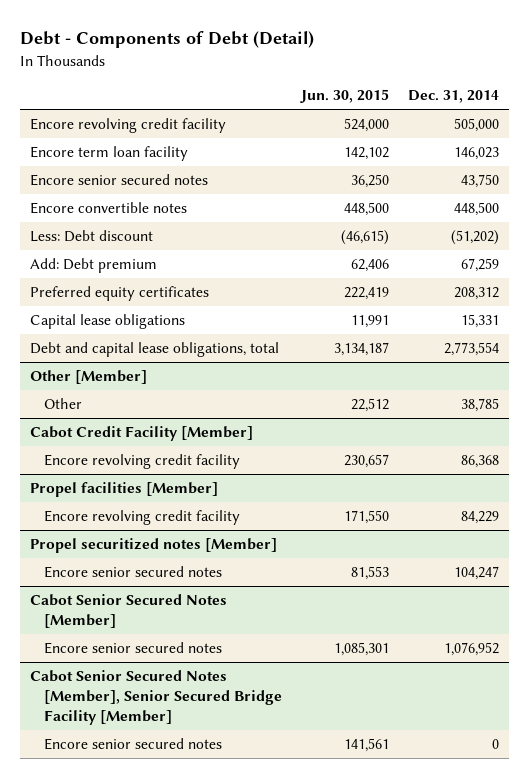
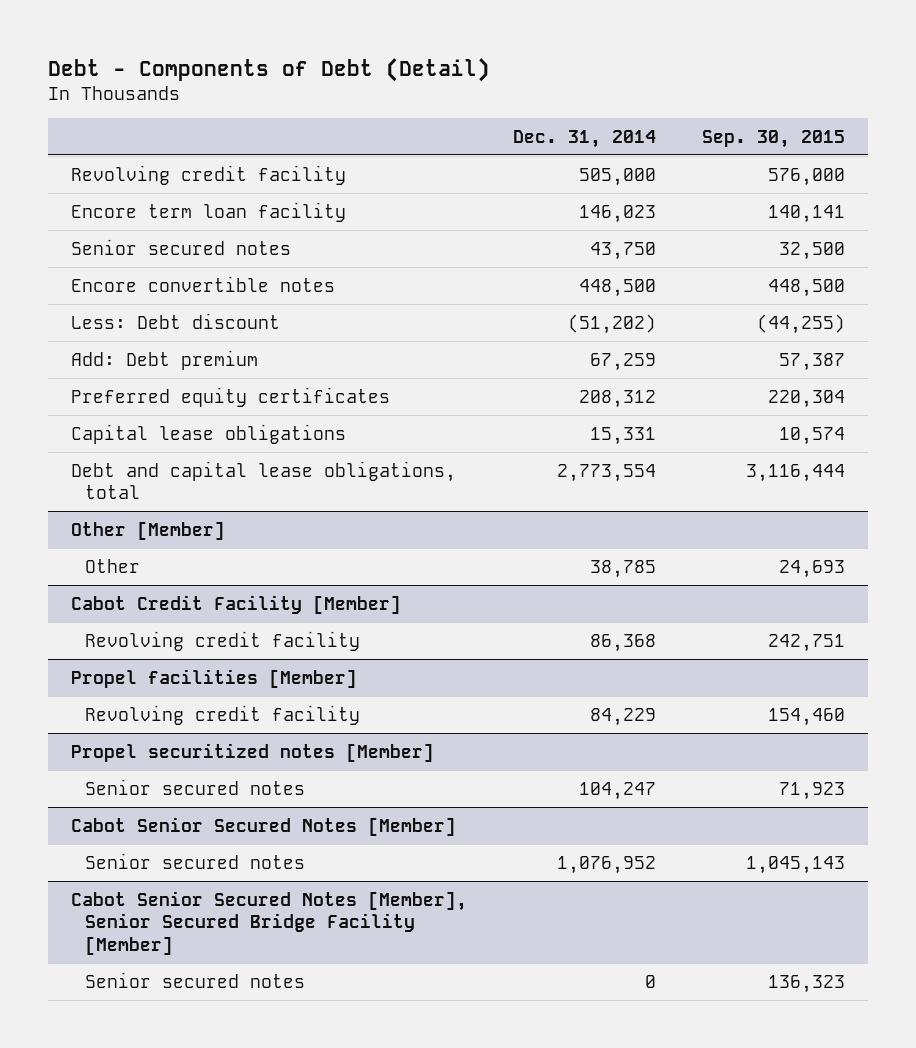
[300,89,390,104] Jun. 30, 2015 -> none
none -> [701,129,845,148] Sep. 30, 2015
[29,118,226,134] Encore revolving credit facility -> [71,164,347,185] Revolving credit facility
[29,174,208,187] Encore senior secured notes -> [71,238,292,255] Senior secured notes
[43,454,240,470] Encore revolving credit facility -> [84,630,360,651] Revolving credit facility
[43,510,240,526] Encore revolving credit facility -> [84,704,360,725] Revolving credit facility
[43,566,222,579] Encore senior secured notes -> [84,778,305,795] Senior secured notes
[43,642,222,655] Encore senior secured notes -> [84,852,305,869] Senior secured notes
[43,738,222,751] Encore senior secured notes -> [84,971,305,988] Senior secured notes

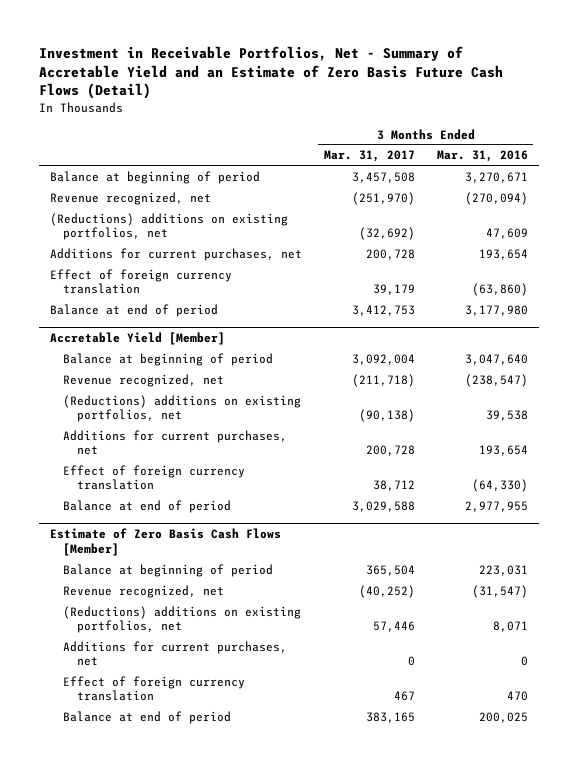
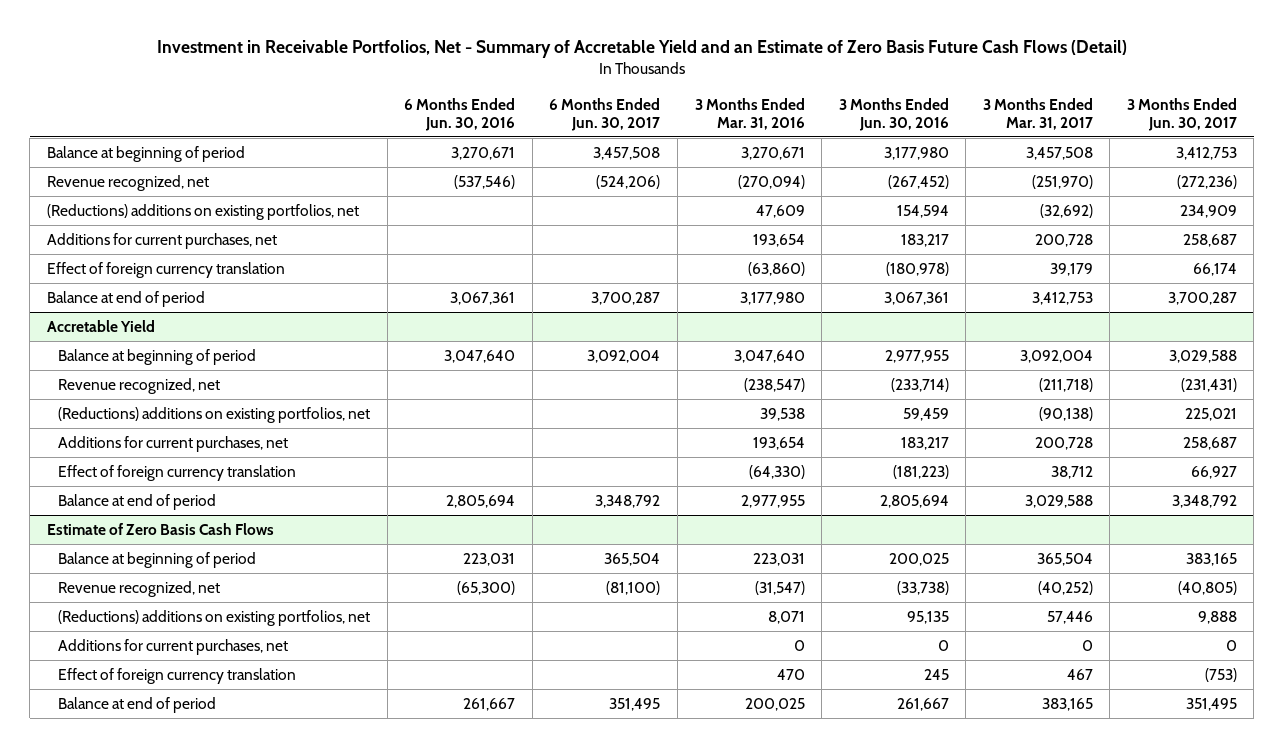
none -> [404,97,516,131] 6 Months Ended Jun. 30, 2016
none -> [549,97,661,131] 6 Months Ended Jun. 30, 2017
none -> [838,97,949,131] 3 Months Ended Jun. 30, 2016
none -> [1126,97,1237,131] 3 Months Ended Jun. 30, 2017
[49,331,225,345] Accretable Yield [Member] -> [46,320,155,333] Accretable Yield
[49,527,281,556] Estimate of Zero Basis Cash Flows [Member] -> [46,523,274,536] Estimate of Zero Basis Cash Flows

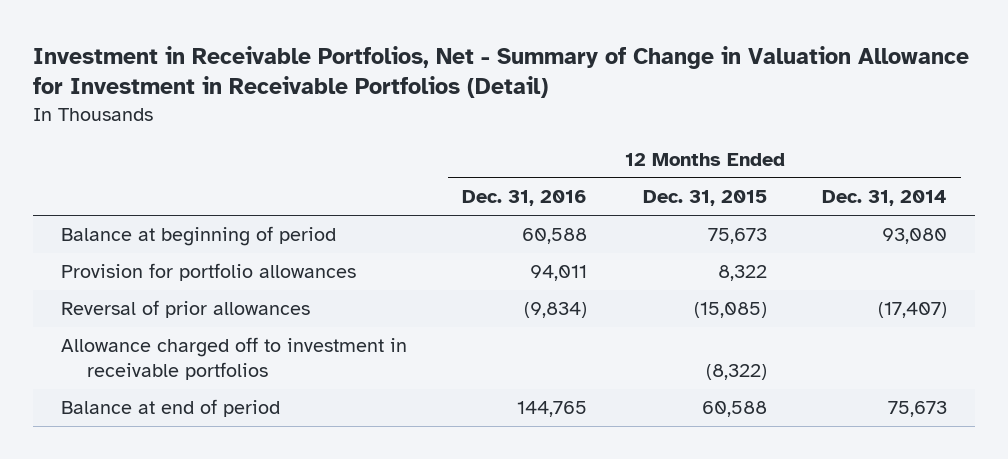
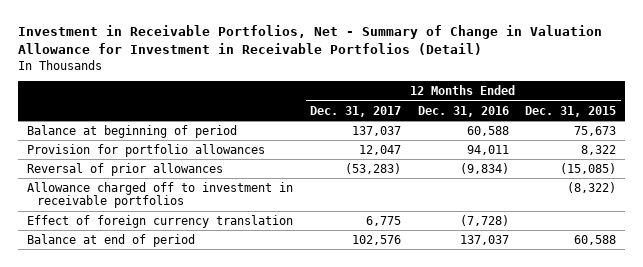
[822,190,948,207] Dec. 31, 2014 -> none
none -> [309,105,401,117] Dec. 31, 2017
none -> [26,214,293,228] Effect of foreign currency translation
[517,401,588,418] 144,765 -> [459,234,509,245] 137,037

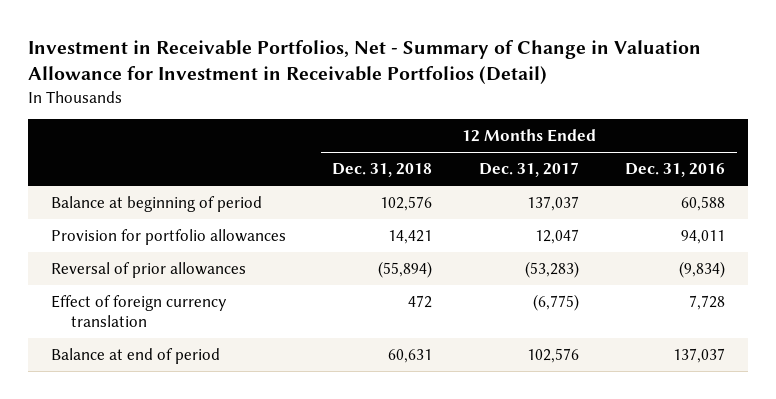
[525,105,617,117] Dec. 31, 2015 -> none
none -> [332,163,433,178] Dec. 31, 2018
[26,181,293,209] Allowance charged off to investment in receivable portfolios -> none
[365,215,401,226] 6,775 -> [532,293,579,311] (6,775)
[459,214,509,226] (7,728) -> [688,294,725,310] 7,728

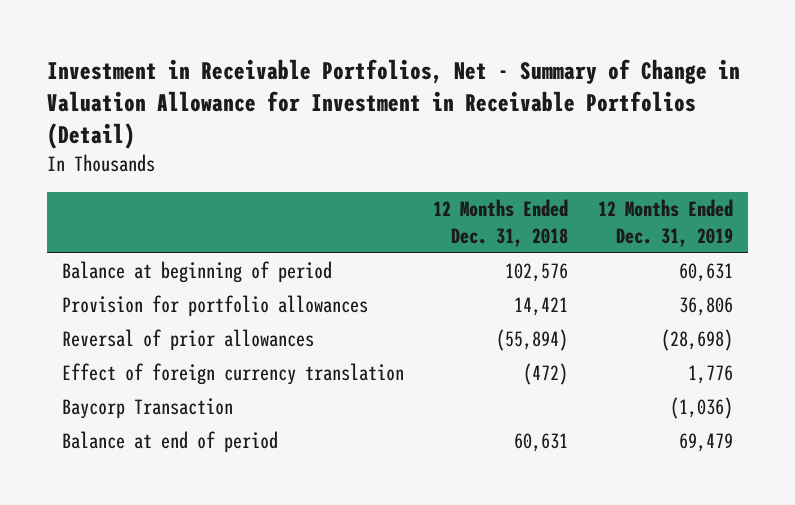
[478,162,579,178] Dec. 31, 2017 -> none
[624,163,725,178] Dec. 31, 2016 -> none
none -> [598,199,734,248] 12 Months Ended Dec. 31, 2019
[408,294,433,308] 472 -> [523,363,569,386] (472)
none -> [61,398,233,420] Baycorp Transaction

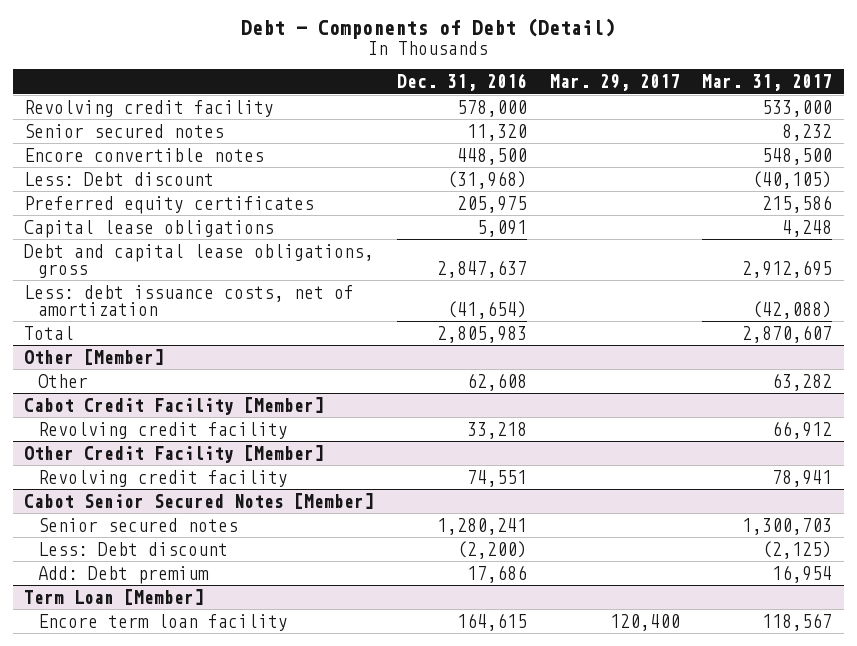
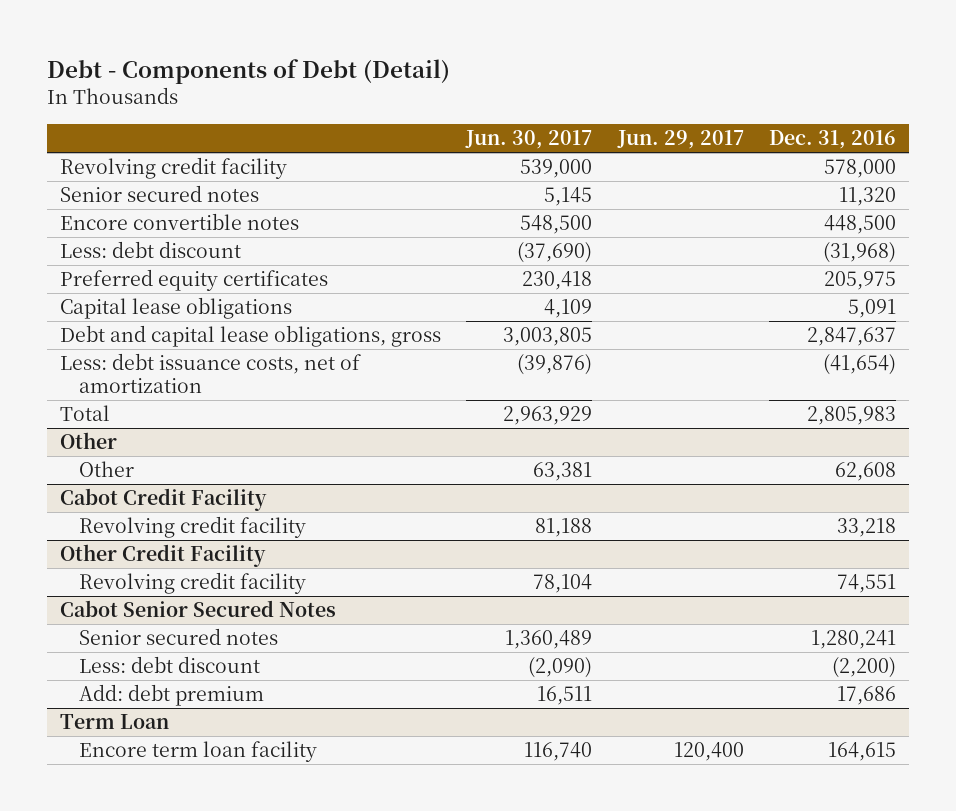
[549,74,680,92] Mar. 29, 2017 -> none
[702,74,833,92] Mar. 31, 2017 -> none
none -> [465,130,593,150] Jun. 30, 2017
none -> [616,130,744,150] Jun. 29, 2017
[24,171,215,186] Less: Debt discount -> [60,241,242,259] Less: debt discount
[24,348,165,365] Other [Member] -> [60,432,118,450] Other
[24,396,325,415] Cabot Credit Facility [Member] -> [60,488,268,512] Cabot Credit Facility
[24,444,325,463] Other Credit Facility [Member] -> [60,544,267,568] Other Credit Facility
[24,492,375,509] Cabot Senior Secured Notes [Member] -> [60,600,337,618] Cabot Senior Secured Notes
[38,541,229,556] Less: Debt discount -> [79,656,261,674] Less: debt discount
[38,565,210,584] Add: Debt premium -> [79,684,265,707] Add: debt premium
[24,588,205,605] Term Loan [Member] -> [60,714,170,730] Term Loan

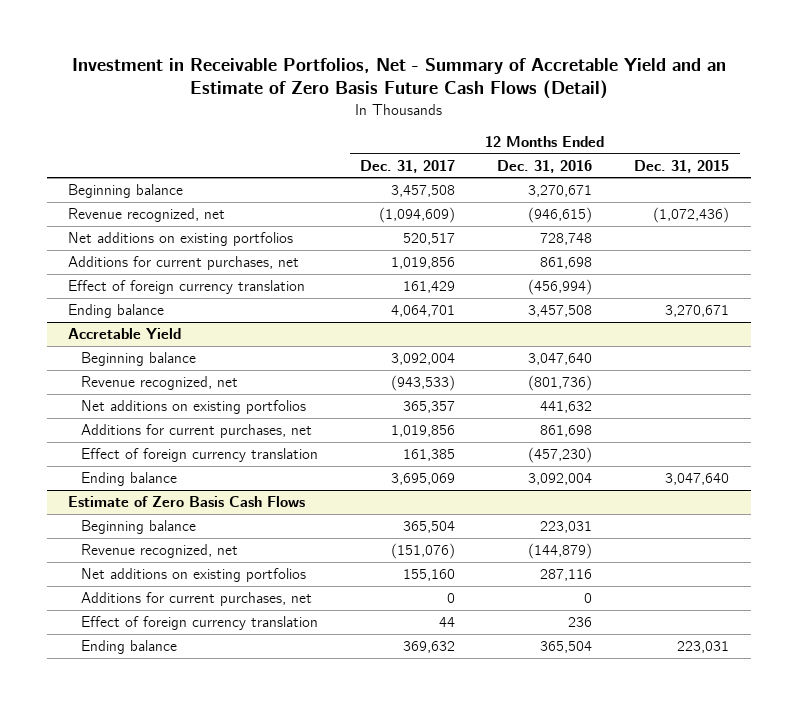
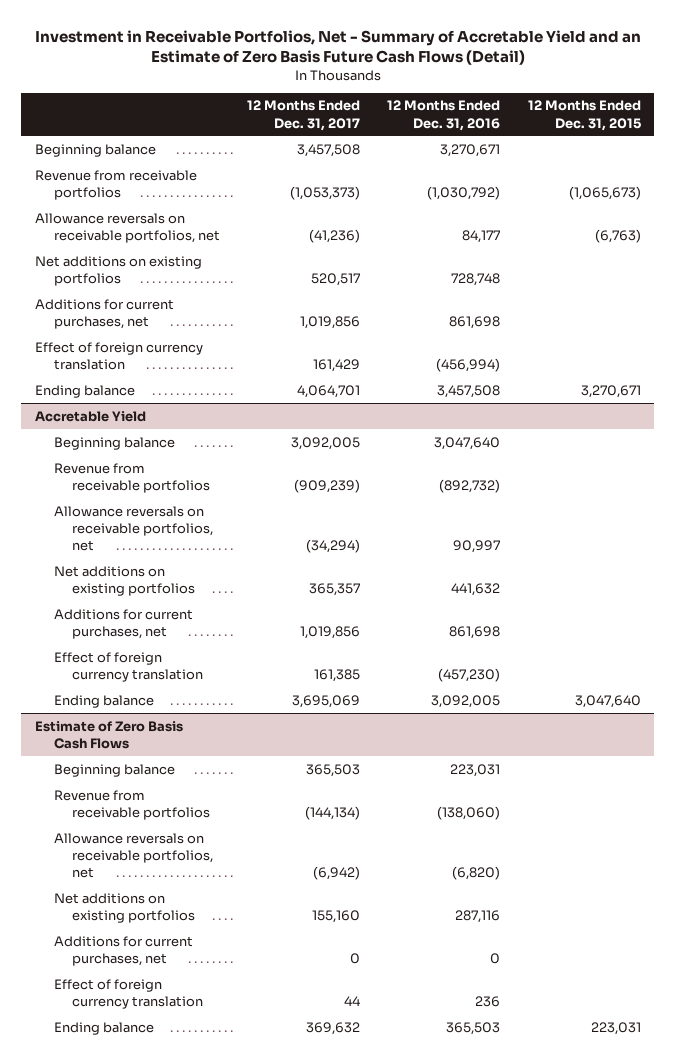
[68,208,226,223] Revenue recognized, net -> none
none -> [34,169,197,200] Revenue from receivable portfolios
none -> [34,212,220,243] Allowance reversals on receivable portfolios, net
[81,376,239,391] Revenue recognized, net -> none
[391,353,456,366] 3,092,004 -> [290,436,360,450] 3,092,005
none -> [53,462,211,493] Revenue from receivable portfolios
none -> [53,505,214,551] Allowance reversals on receivable portfolios, net
[528,473,593,486] 3,092,004 -> [431,694,501,708] 3,092,005
[81,544,239,559] Revenue recognized, net -> none
[403,521,456,534] 365,504 -> [305,763,360,777] 365,503
none -> [53,789,211,820] Revenue from receivable portfolios
none -> [53,832,214,878] Allowance reversals on receivable portfolios, net
[540,641,593,654] 365,504 -> [446,1021,501,1035] 365,503

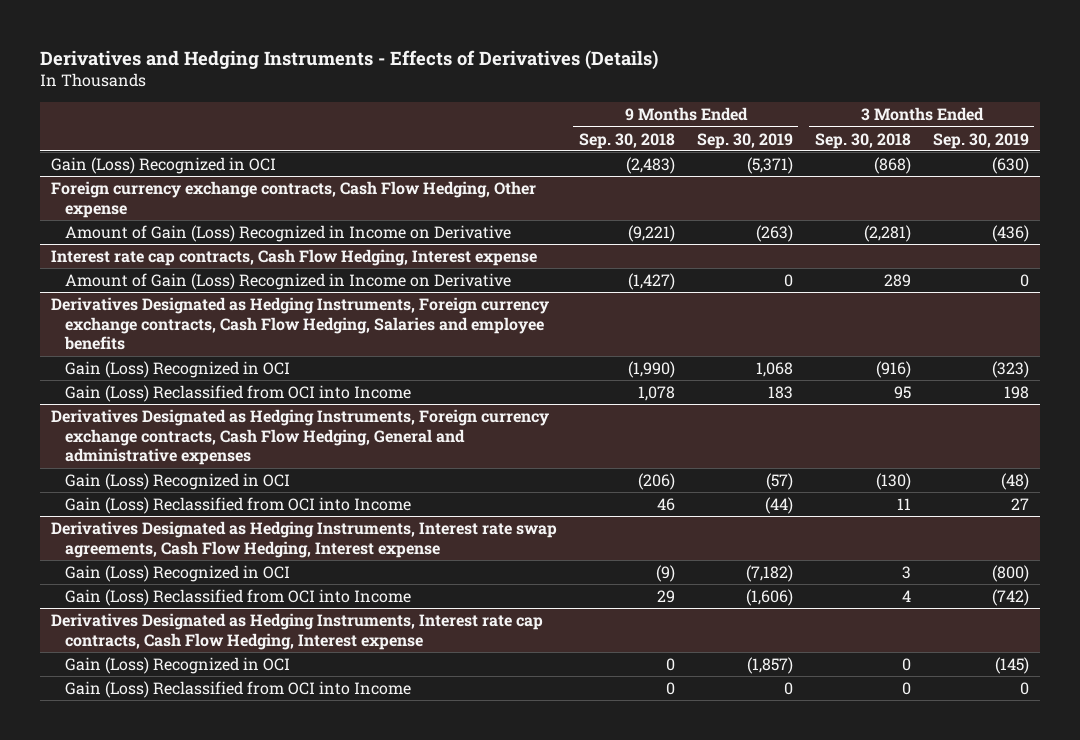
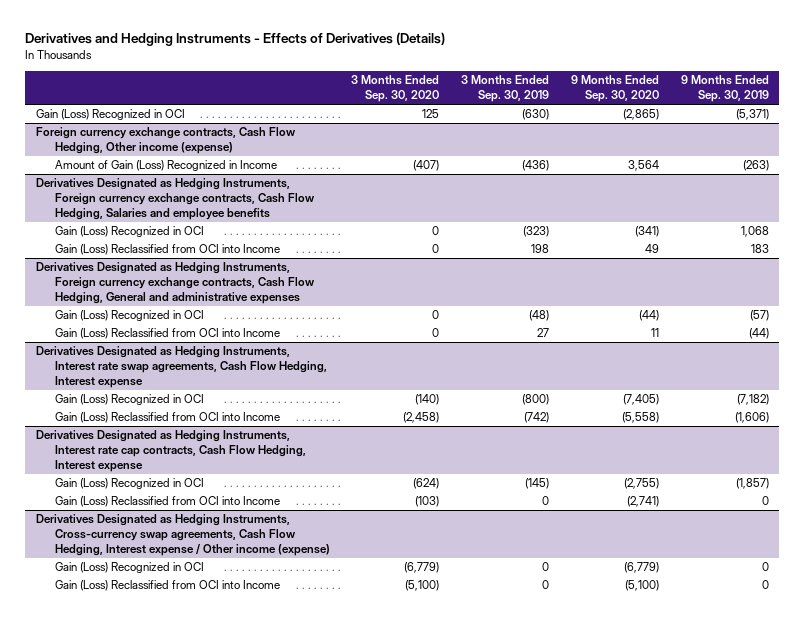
[578,132,675,149] Sep. 30, 2018 -> none
[814,132,911,149] Sep. 30, 2018 -> none
none -> [351,75,440,103] 3 Months Ended Sep. 30, 2020
none -> [570,75,659,103] 9 Months Ended Sep. 30, 2020
[50,248,537,266] Interest rate cap contracts, Cash Flow Hedging, Interest expense -> none
[64,272,511,290] Amount of Gain (Loss) Recognized in Income on Derivative -> none
[50,180,536,218] Foreign currency exchange contracts, Cash Flow Hedging, Other expense -> [36,127,297,155] Foreign currency exchange contracts, Cash Flow Hedging, Other income (expense)
[64,224,511,242] Amount of Gain (Loss) Recognized in Income on Derivative -> [54,160,277,172] Amount of Gain (Loss) Recognized in Income
none -> [36,514,330,557] Derivatives Designated as Hedging Instruments, Cross-currency swap agreements, Cash Flow Hedging, Interest expense / Other income (expense)
none -> [54,562,204,574] Gain (Loss) Recognized in OCI
none -> [54,580,280,592] Gain (Loss) Reclassified from OCI into Income

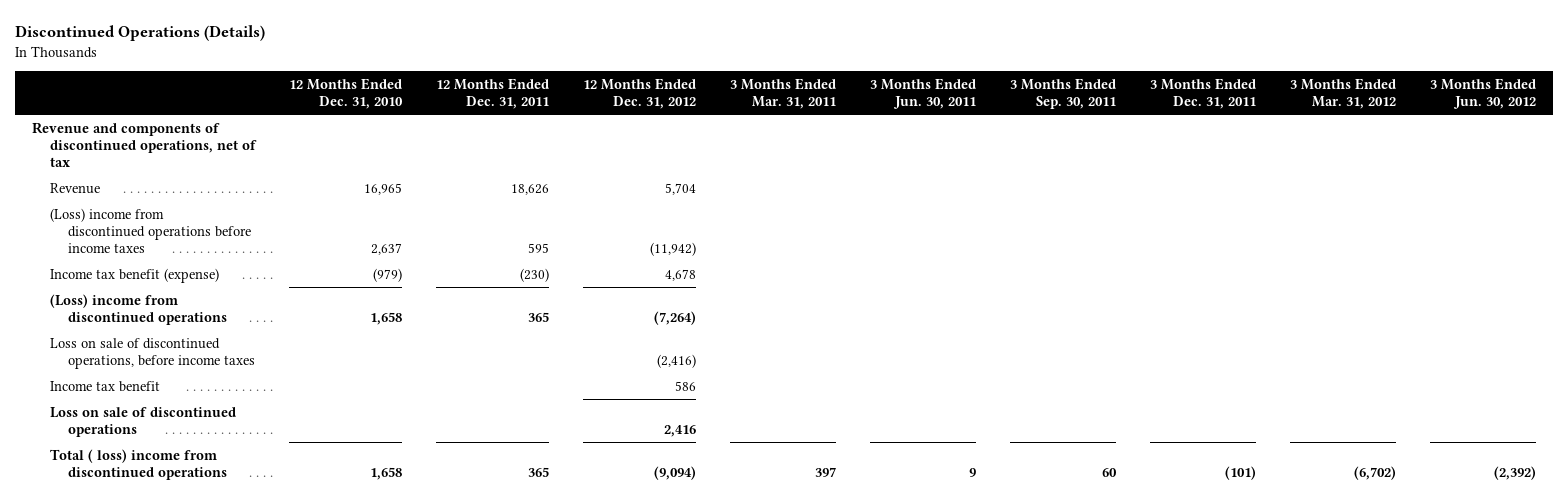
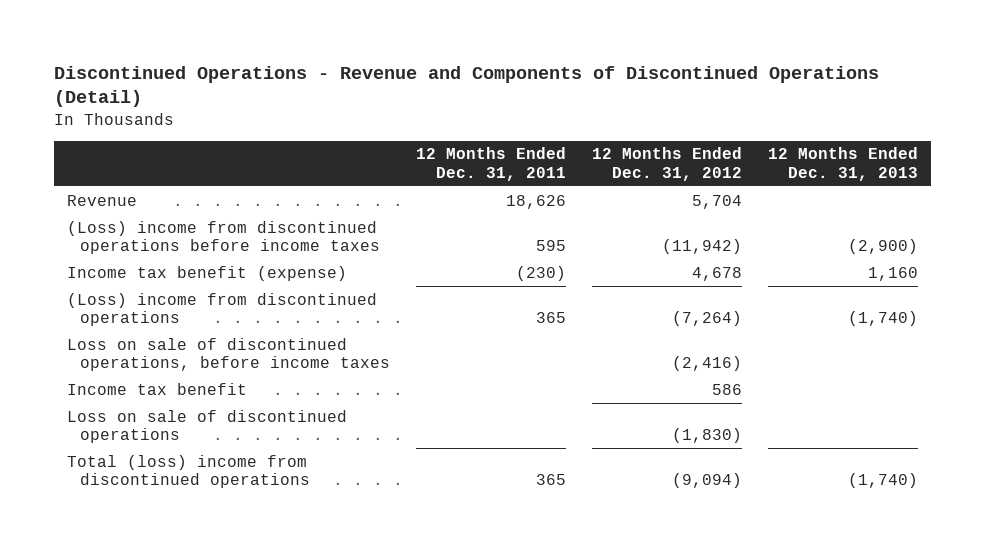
[14,25,265,42] Discontinued Operations (Details) -> [54,65,880,108] Discontinued Operations - Revenue and Components of Discontinued Operations (Detail)
[289,77,404,110] 12 Months Ended Dec. 31, 2010 -> none
[730,77,837,110] 3 Months Ended Mar. 31, 2011 -> none
[870,77,977,110] 3 Months Ended Jun. 30, 2011 -> none
[1010,77,1117,110] 3 Months Ended Sep. 30, 2011 -> none
[1149,77,1256,110] 3 Months Ended Dec. 31, 2011 -> none
[1289,77,1396,110] 3 Months Ended Mar. 31, 2012 -> none
[1429,77,1536,110] 3 Months Ended Jun. 30, 2012 -> none
none -> [768,147,919,181] 12 Months Ended Dec. 31, 2013
[31,121,257,167] Revenue and components of discontinued operations, net of tax -> none
[664,424,697,437] 2,416 -> [672,428,743,444] (1,830)
[49,448,227,480] Total ( loss) income from discontinued operations -> [66,454,311,489] Total (loss) income from discontinued operations

